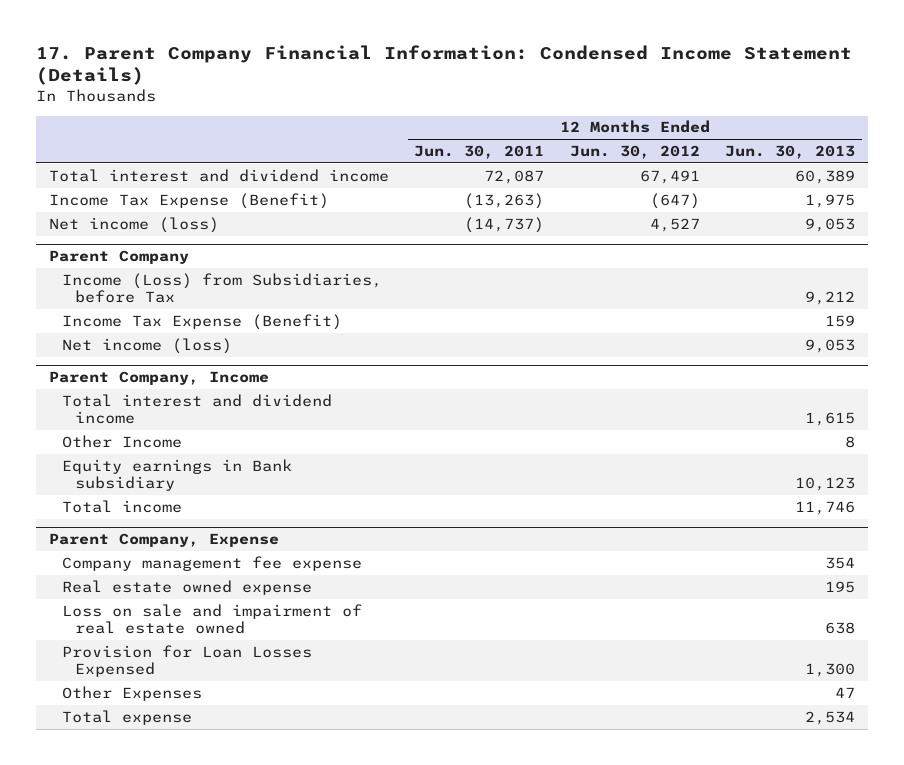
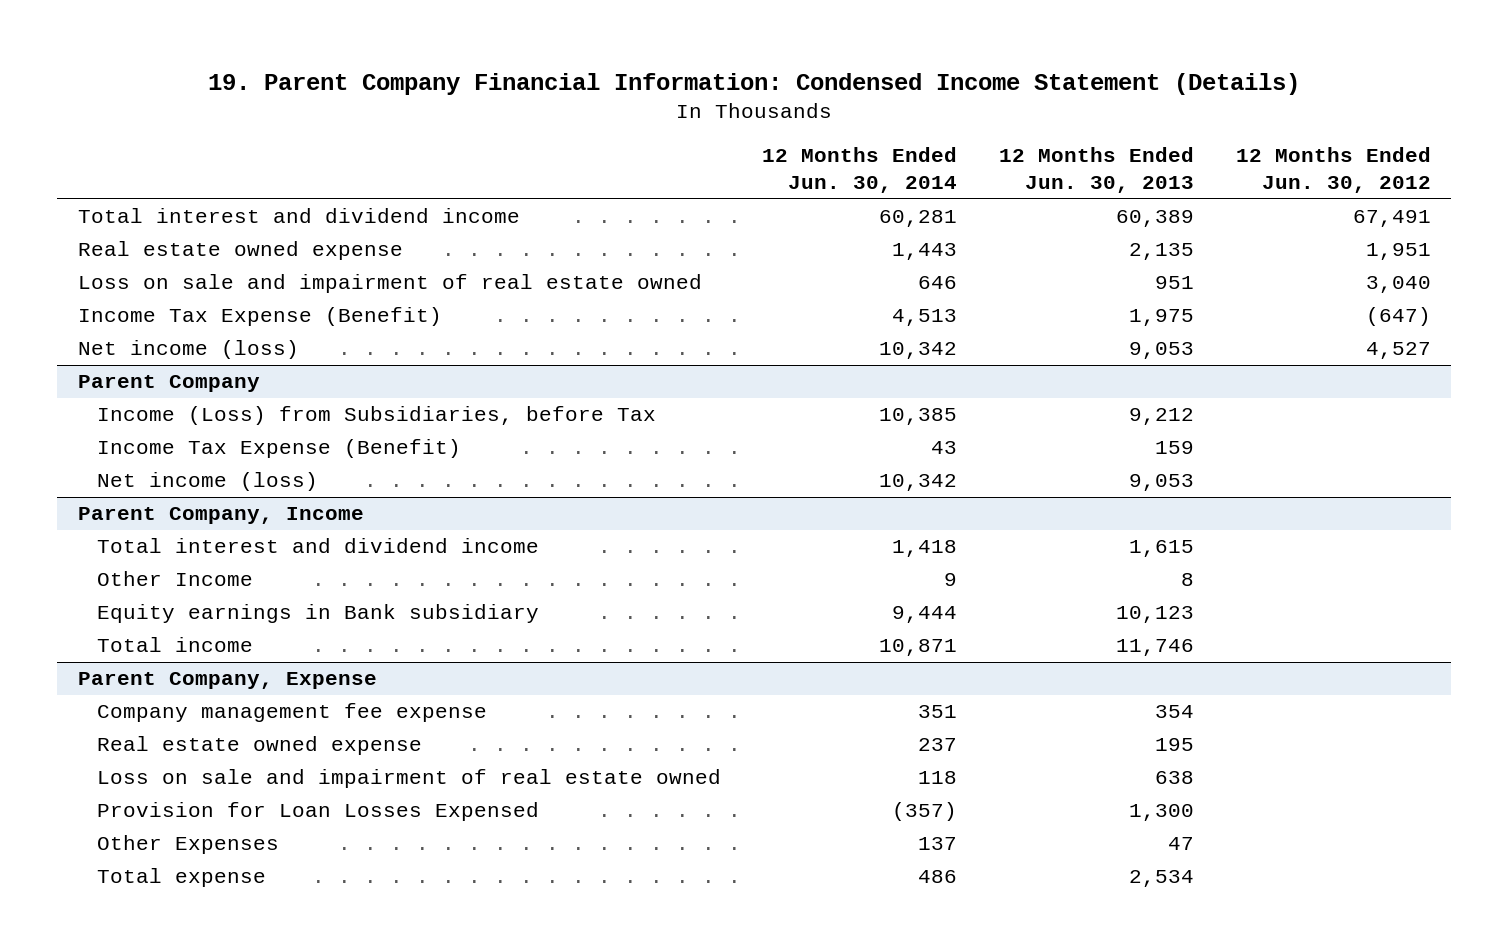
[35,44,852,86] 17. Parent Company Financial Information: Condensed Income Statement (Details) -> [208,72,1301,95] 19. Parent Company Financial Information: Condensed Income Statement (Details)
[414,145,545,160] Jun. 30, 2011 -> none
none -> [762,147,958,194] 12 Months Ended Jun. 30, 2014
none -> [77,241,403,261] Real estate owned expense
none -> [77,274,702,294] Loss on sale and impairment of real estate owned

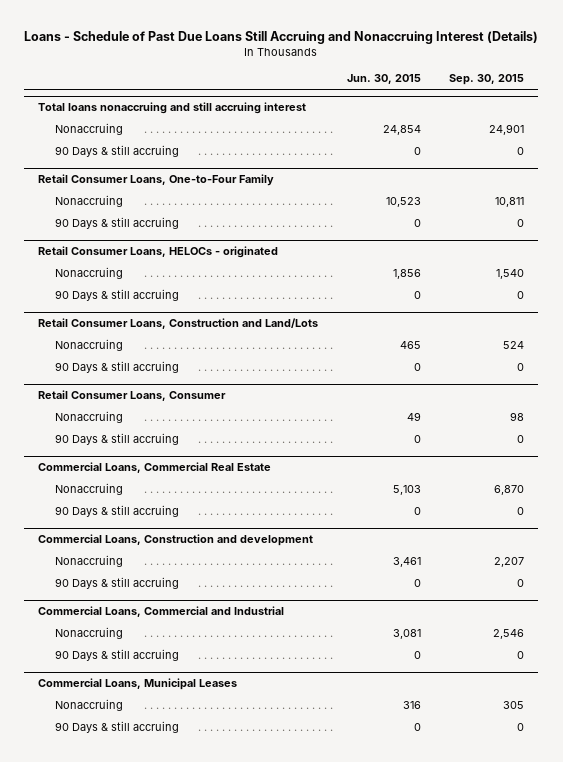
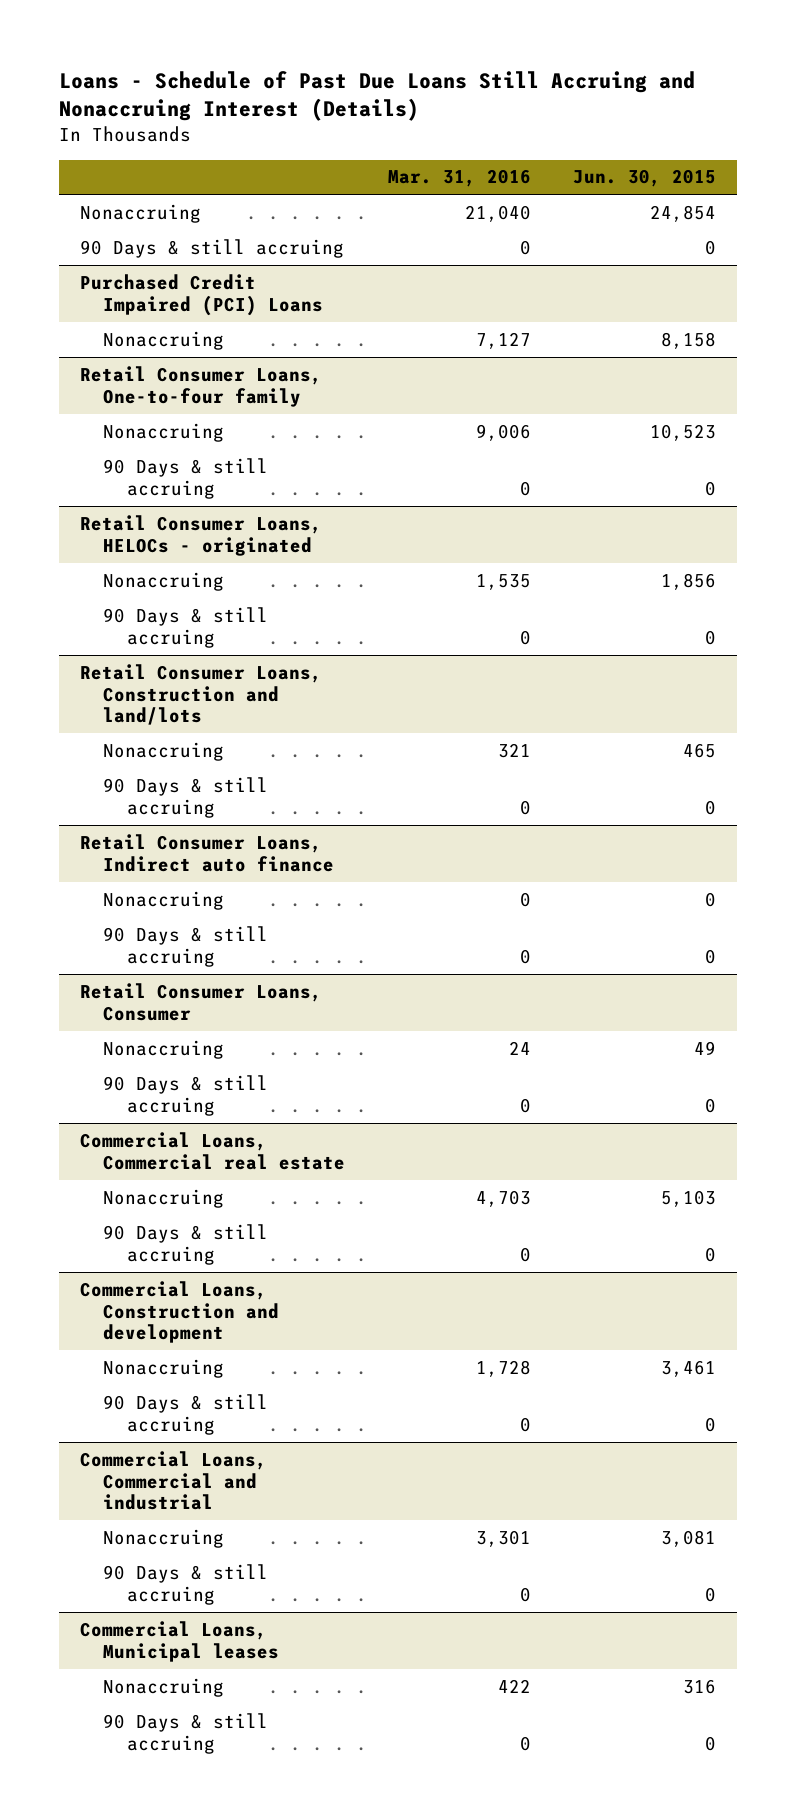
[449,74,525,86] Sep. 30, 2015 -> none
none -> [387,169,531,188] Mar. 31, 2016
[38,102,307,115] Total loans nonaccruing and still accruing interest -> none
none -> [80,273,324,316] Purchased Credit Impaired (PCI) Loans
none -> [103,330,225,350] Nonaccruing
[38,174,275,187] Retail Consumer Loans, One-to-Four Family -> [80,365,323,407] Retail Consumer Loans, One-to-four family
[38,318,319,330] Retail Consumer Loans, Construction and Land/Lots -> [80,663,323,726] Retail Consumer Loans, Construction and land/lots
none -> [80,833,335,872] Retail Consumer Loans, Indirect auto finance
none -> [103,890,225,910] Nonaccruing
none -> [103,925,269,967] 90 Days & still accruing
[38,462,272,474] Commercial Loans, Commercial Real Estate -> [80,1131,346,1170] Commercial Loans, Commercial real estate
[38,606,285,618] Commercial Loans, Commercial and Industrial -> [80,1450,268,1511] Commercial Loans, Commercial and industrial
[38,678,238,691] Commercial Loans, Municipal Leases -> [80,1620,280,1662] Commercial Loans, Municipal leases

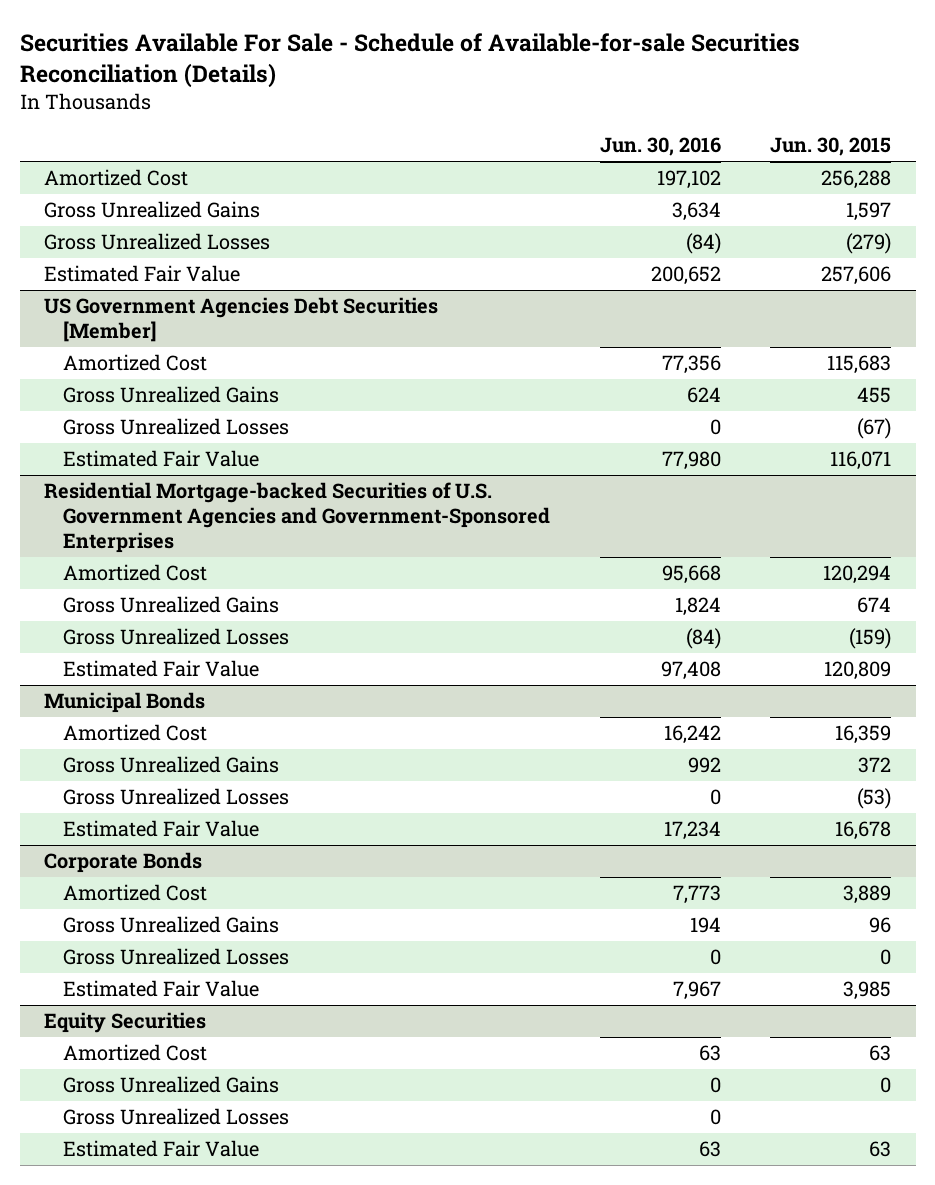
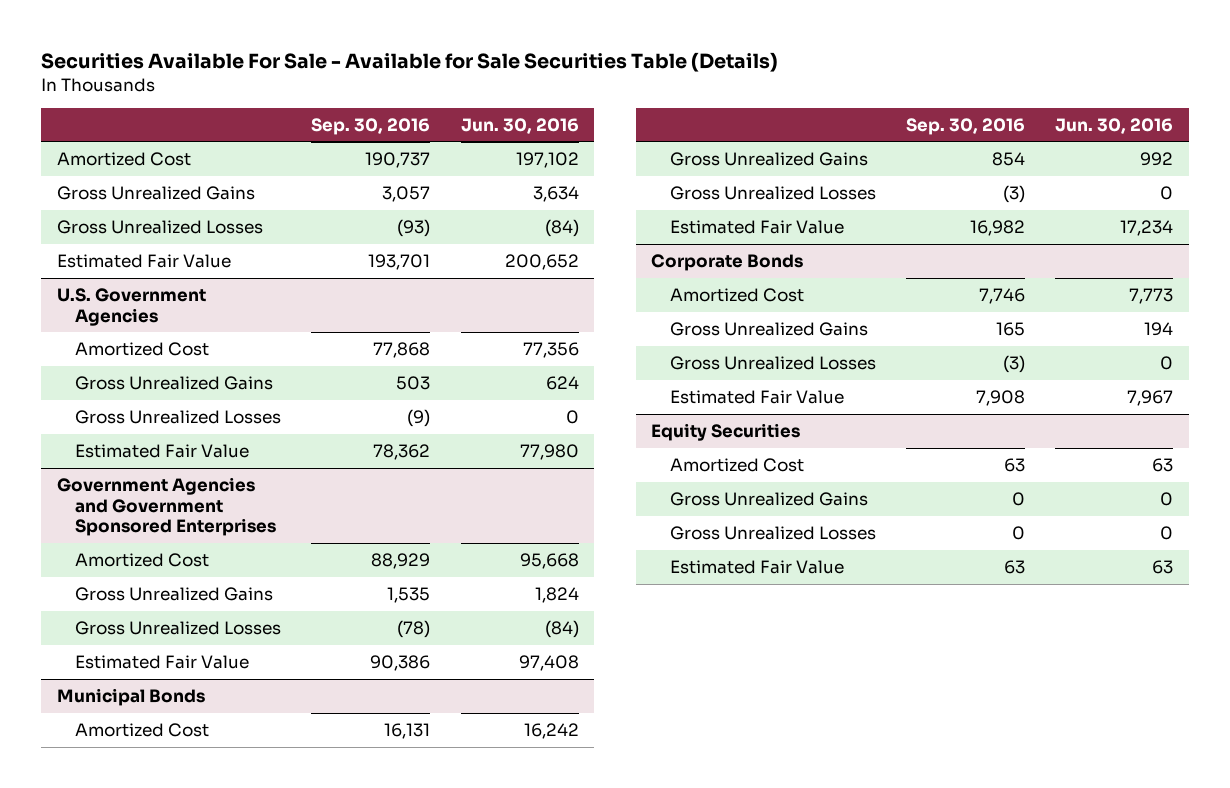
[19,32,800,88] Securities Available For Sale - Schedule of Available-for-sale Securities Reconciliation (Details) -> [41,51,779,72] Securities Available For Sale - Available for Sale Securities Table (Details)
[769,137,891,157] Jun. 30, 2015 -> none
none -> [311,117,431,135] Sep. 30, 2016
[44,297,439,343] US Government Agencies Debt Securities [Member] -> [56,288,206,326] U.S. Government Agencies
[44,482,551,554] Residential Mortgage-backed Securities of U.S. Government Agencies and Government-Sponsored Enterprises -> [56,477,276,537] Government Agencies and Government Sponsored Enterprises

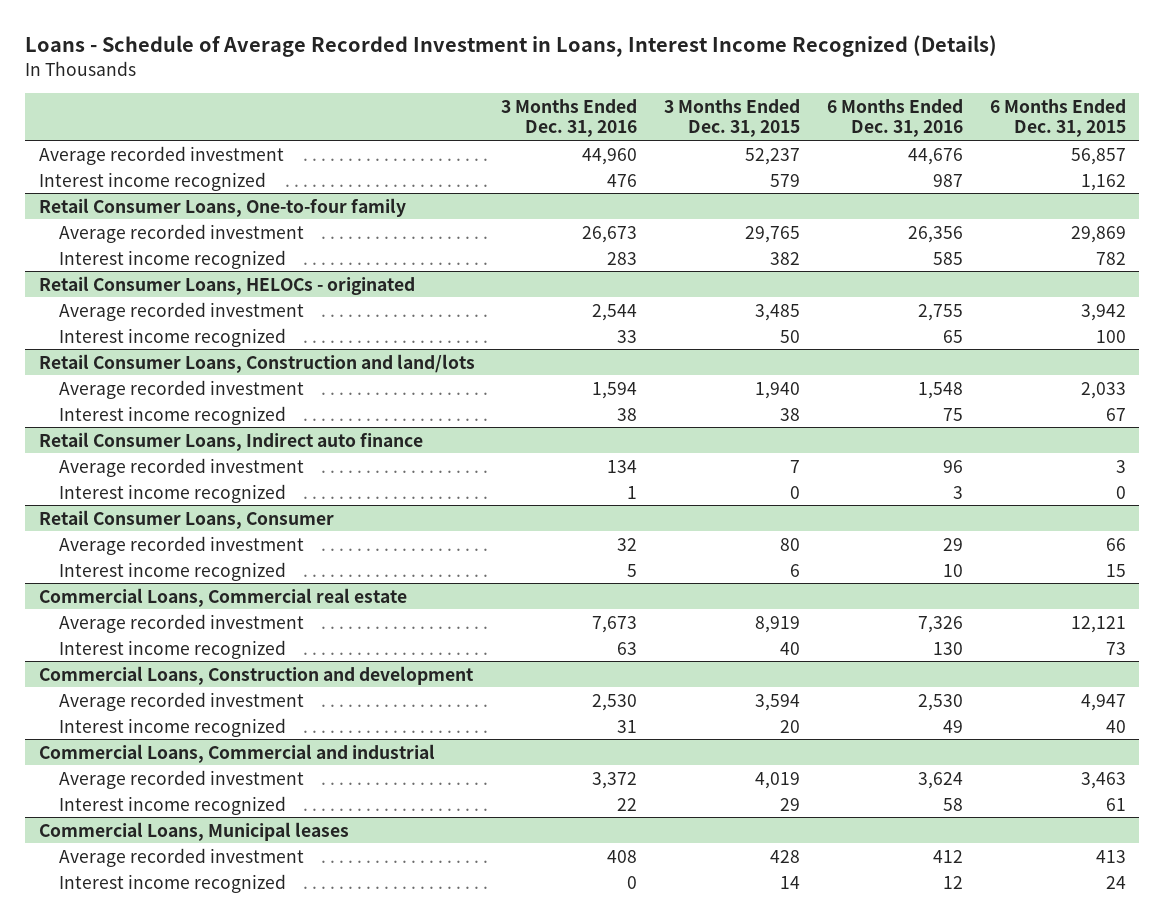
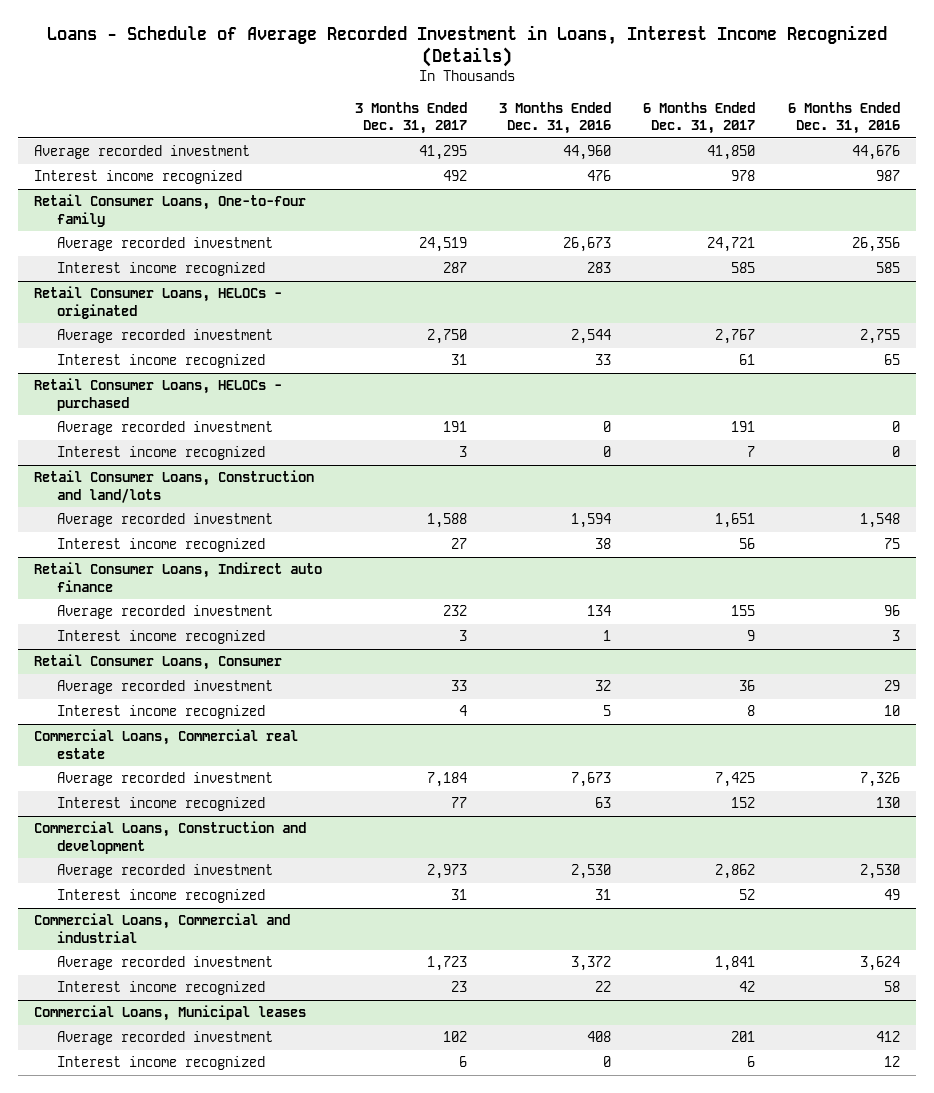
[664,98,801,138] 3 Months Ended Dec. 31, 2015 -> none
[989,98,1126,138] 6 Months Ended Dec. 31, 2015 -> none
none -> [354,102,467,135] 3 Months Ended Dec. 31, 2017
none -> [643,102,756,135] 6 Months Ended Dec. 31, 2017
none -> [34,378,283,411] Retail Consumer Loans, HELOCs - purchased
none -> [56,421,273,436] Average recorded investment
none -> [56,446,265,461] Interest income recognized

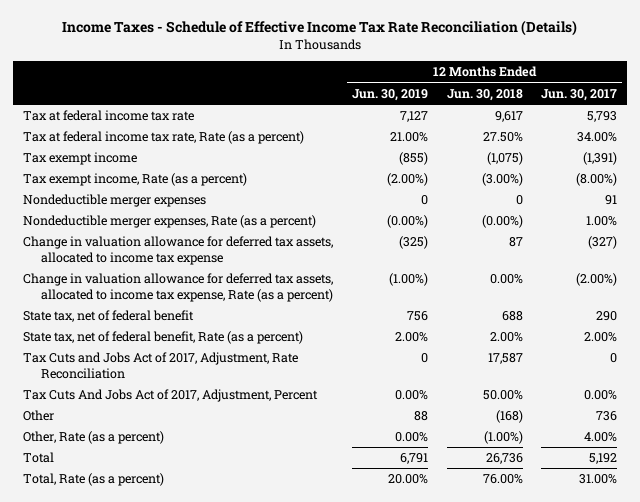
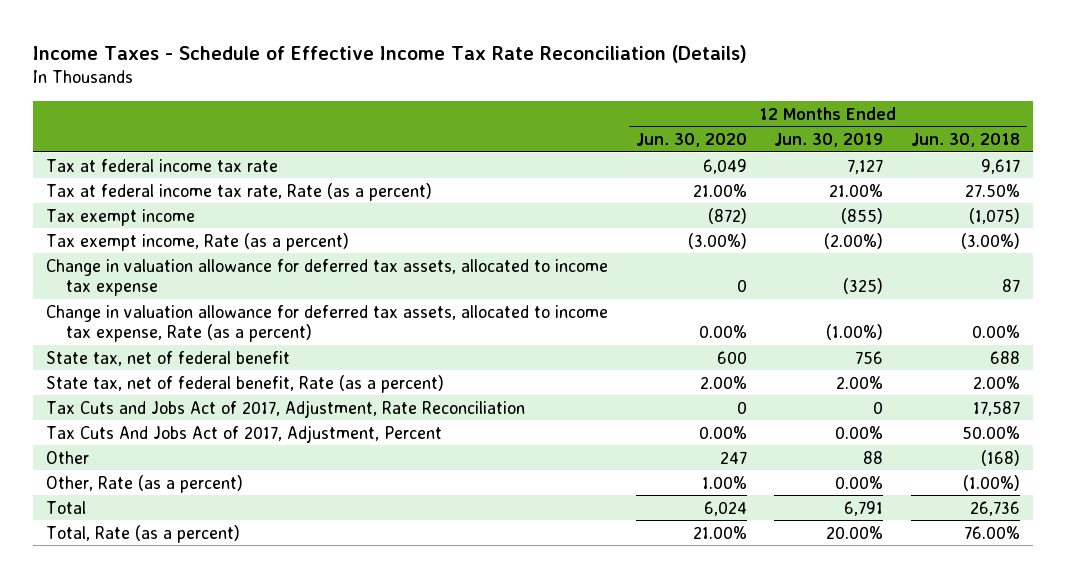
[541,88,618,101] Jun. 30, 2017 -> none
none -> [635,132,747,147] Jun. 30, 2020
[22,194,206,208] Nondeductible merger expenses -> none
[22,215,316,229] Nondeductible merger expenses, Rate (as a percent) -> none

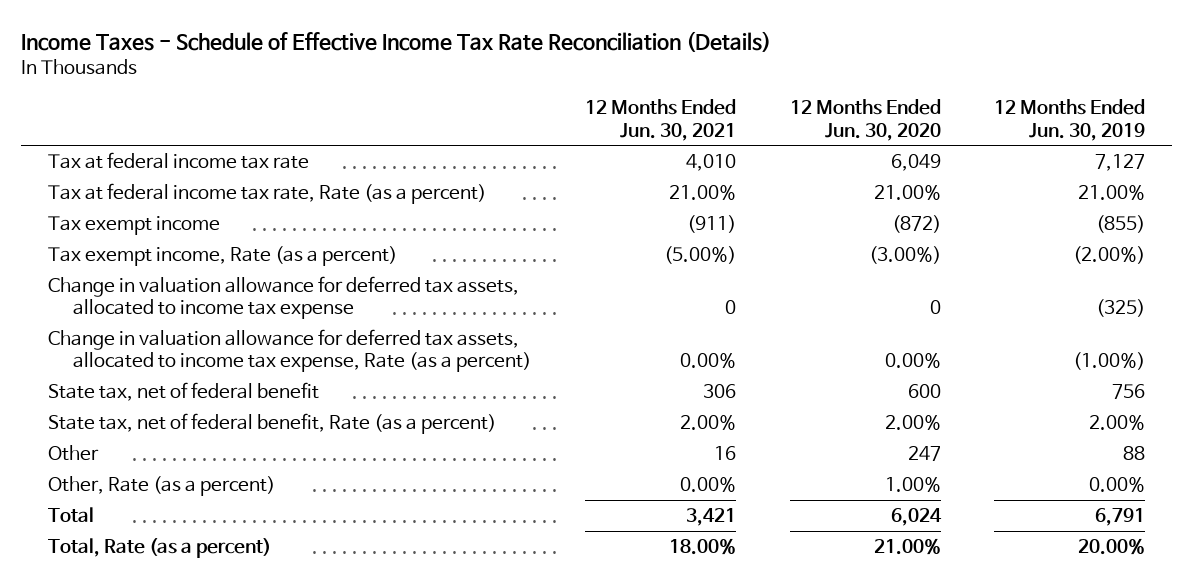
[910,132,1020,147] Jun. 30, 2018 -> none
none -> [584,99,736,141] 12 Months Ended Jun. 30, 2021
[46,399,526,418] Tax Cuts and Jobs Act of 2017, Adjustment, Rate Reconciliation -> none
[46,424,443,443] Tax Cuts And Jobs Act of 2017, Adjustment, Percent -> none

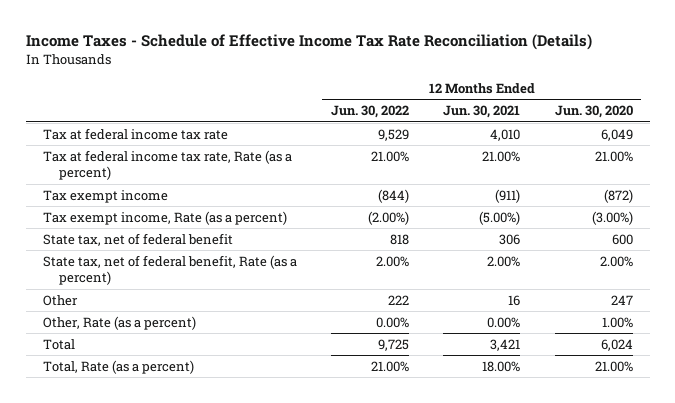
[994,99,1146,141] 12 Months Ended Jun. 30, 2019 -> none
none -> [331,105,410,119] Jun. 30, 2022
[48,276,520,320] Change in valuation allowance for deferred tax assets, allocated to income tax expense -> none
[48,329,531,373] Change in valuation allowance for deferred tax assets, allocated to income tax expense, Rate (as a percent) -> none

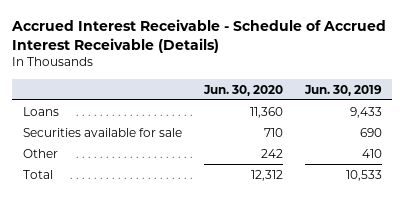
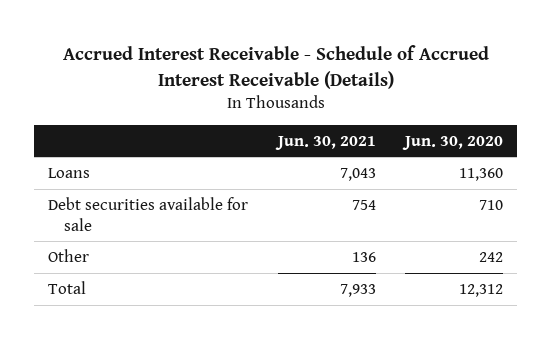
[303,84,382,96] Jun. 30, 2019 -> none
none -> [274,135,376,150] Jun. 30, 2021
[22,127,182,137] Securities available for sale -> [48,196,249,231] Debt securities available for sale

